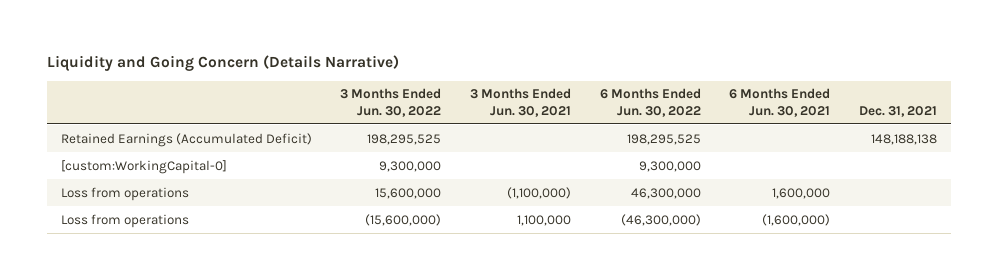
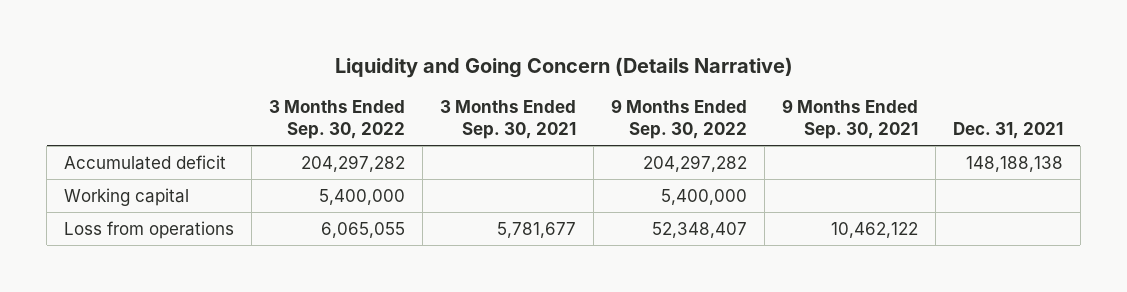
[340,88,442,117] 3 Months Ended Jun. 30, 2022 -> none
[469,88,571,117] 3 Months Ended Jun. 30, 2021 -> none
[599,88,701,117] 6 Months Ended Jun. 30, 2022 -> none
[729,88,831,117] 6 Months Ended Jun. 30, 2021 -> none
none -> [269,100,406,140] 3 Months Ended Sep. 30, 2022
none -> [440,100,577,140] 3 Months Ended Sep. 30, 2021
none -> [611,99,748,140] 9 Months Ended Sep. 30, 2022
none -> [781,99,918,140] 9 Months Ended Sep. 30, 2021
[60,186,189,201] Loss from operations -> none
[60,132,312,147] Retained Earnings (Accumulated Deficit) -> [64,154,227,170] Accumulated deficit
[60,159,227,174] [custom:WorkingCapital-0] -> [64,187,190,206] Working capital

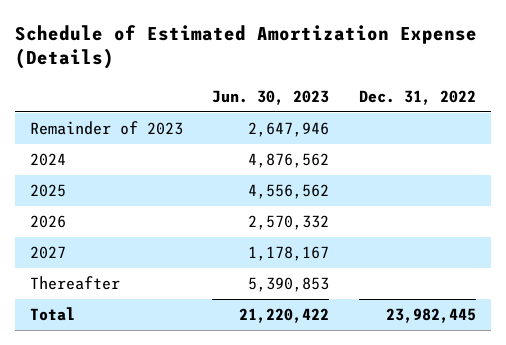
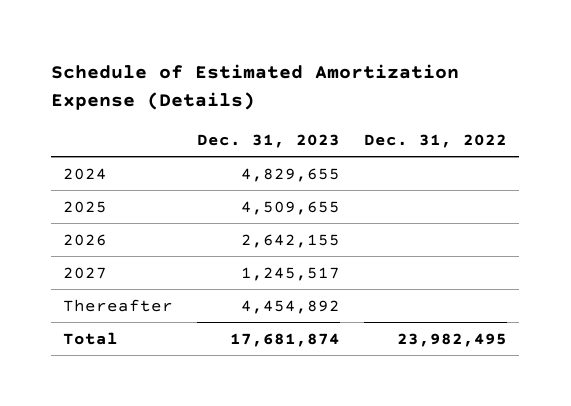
[212,89,330,105] Jun. 30, 2023 -> none
none -> [197,133,341,148] Dec. 31, 2023
[29,121,183,136] Remainder of 2023 -> none
[385,308,476,324] 23,982,445 -> [397,332,508,347] 23,982,495

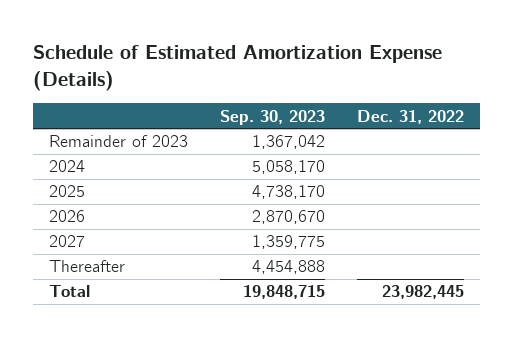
[197,133,341,148] Dec. 31, 2023 -> none
none -> [219,109,325,125] Sep. 30, 2023
none -> [48,135,188,148] Remainder of 2023
[397,332,508,347] 23,982,495 -> [381,285,464,300] 23,982,445

